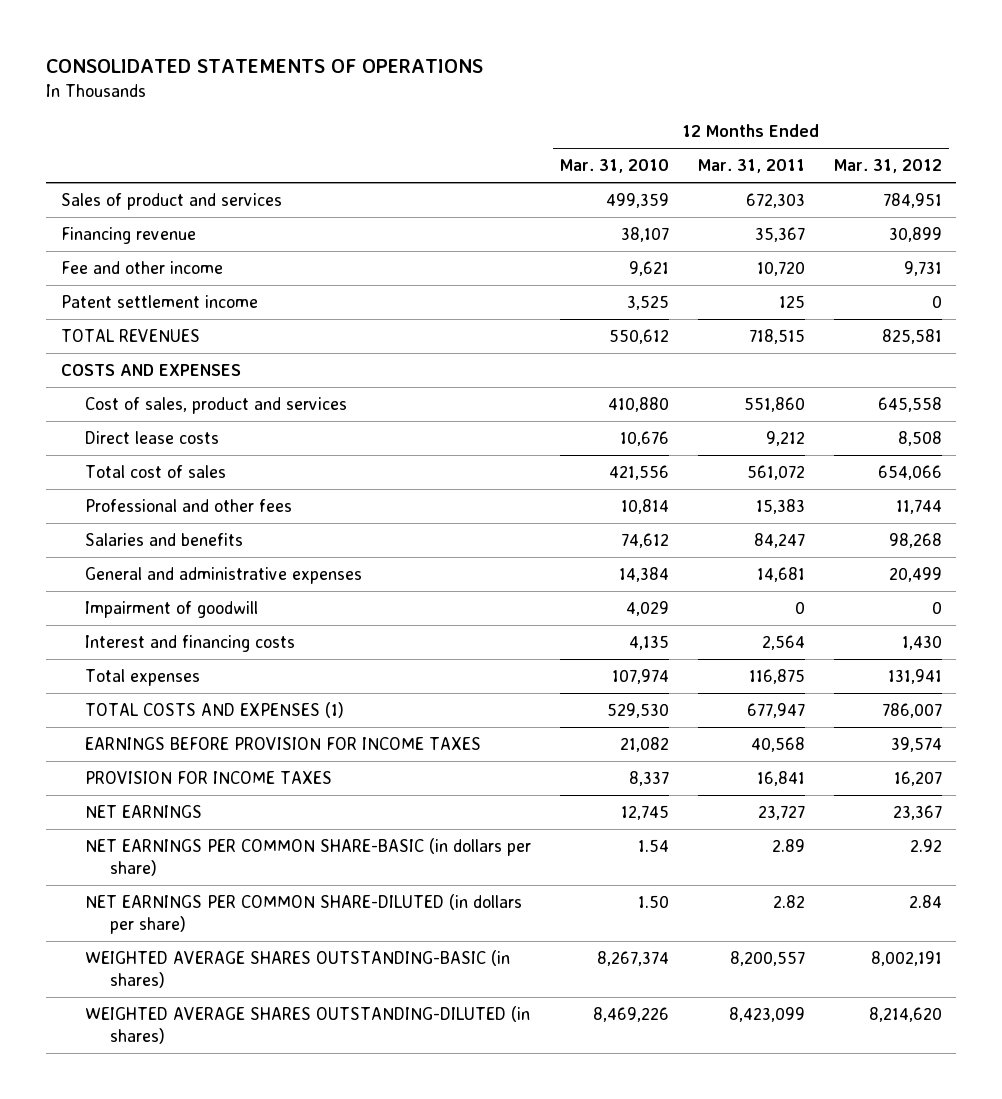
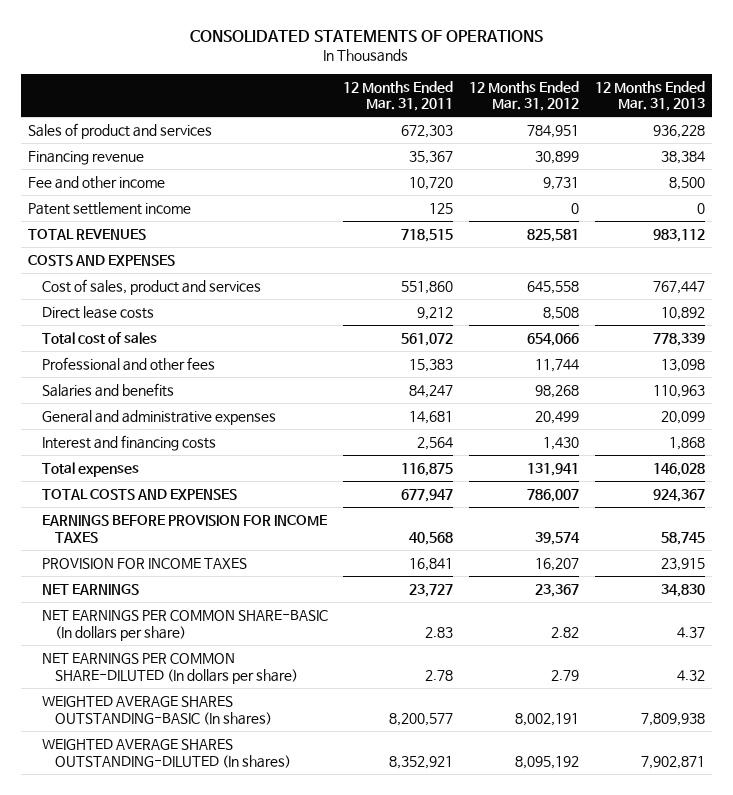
[560,159,670,174] Mar. 31, 2010 -> none
none -> [594,80,705,112] 12 Months Ended Mar. 31, 2013
[85,600,259,618] Impairment of goodwill -> none
[85,701,345,718] TOTAL COSTS AND EXPENSES (1) -> [41,489,237,501] TOTAL COSTS AND EXPENSES
[85,837,532,876] NET EARNINGS PER COMMON SHARE-BASIC (in dollars per share) -> [41,610,328,641] NET EARNINGS PER COMMON SHARE-BASIC (In dollars per share)
[771,838,805,852] 2.89 -> [425,626,454,638] 2.83
[909,838,942,852] 2.92 -> [550,626,579,638] 2.82
[85,893,523,934] NET EARNINGS PER COMMON SHARE-DILUTED (in dollars per share) -> [41,653,298,684] NET EARNINGS PER COMMON SHARE-DILUTED (In dollars per share)
[772,894,805,908] 2.82 -> [425,669,454,681] 2.78
[908,894,942,908] 2.84 -> [550,669,579,681] 2.79
[85,949,511,988] WEIGHTED AVERAGE SHARES OUTSTANDING-BASIC (in shares) -> [41,696,272,725] WEIGHTED AVERAGE SHARES OUTSTANDING-BASIC (In shares)
[729,950,805,966] 8,200,557 -> [389,712,454,726] 8,200,577
[85,1005,531,1044] WEIGHTED AVERAGE SHARES OUTSTANDING-DILUTED (in shares) -> [41,739,291,768] WEIGHTED AVERAGE SHARES OUTSTANDING-DILUTED (In shares)
[728,1006,805,1022] 8,423,099 -> [389,755,454,769] 8,352,921
[868,1006,942,1022] 8,214,620 -> [514,755,579,769] 8,095,192

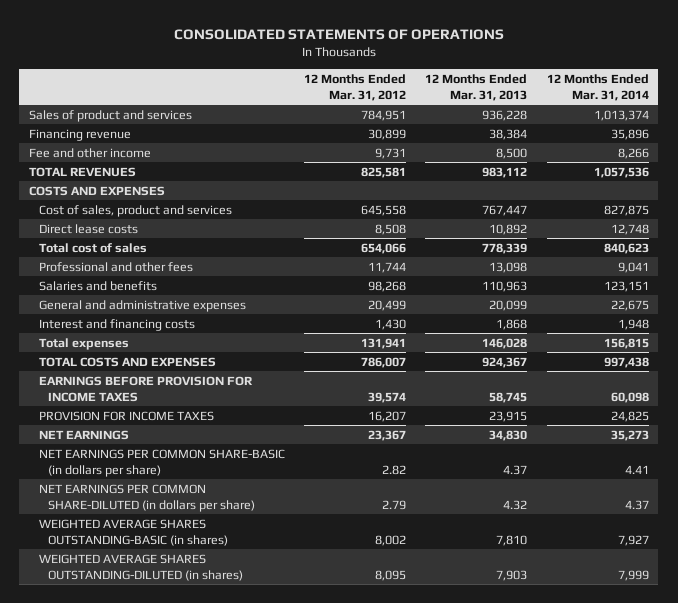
[343,80,454,112] 12 Months Ended Mar. 31, 2011 -> none
none -> [546,73,649,101] 12 Months Ended Mar. 31, 2014
[28,202,192,216] Patent settlement income -> none
[41,610,328,641] NET EARNINGS PER COMMON SHARE-BASIC (In dollars per share) -> [38,448,285,477] NET EARNINGS PER COMMON SHARE-BASIC (in dollars per share)
[41,653,298,684] NET EARNINGS PER COMMON SHARE-DILUTED (In dollars per share) -> [38,483,256,512] NET EARNINGS PER COMMON SHARE-DILUTED (in dollars per share)
[41,696,272,725] WEIGHTED AVERAGE SHARES OUTSTANDING-BASIC (In shares) -> [38,518,229,546] WEIGHTED AVERAGE SHARES OUTSTANDING-BASIC (in shares)
[514,712,579,726] 8,002,191 -> [374,534,406,546] 8,002
[640,712,705,726] 7,809,938 -> [496,534,528,546] 7,810
[41,739,291,768] WEIGHTED AVERAGE SHARES OUTSTANDING-DILUTED (In shares) -> [38,553,244,581] WEIGHTED AVERAGE SHARES OUTSTANDING-DILUTED (in shares)
[514,755,579,769] 8,095,192 -> [374,569,406,581] 8,095
[640,755,705,769] 7,902,871 -> [496,569,528,581] 7,903

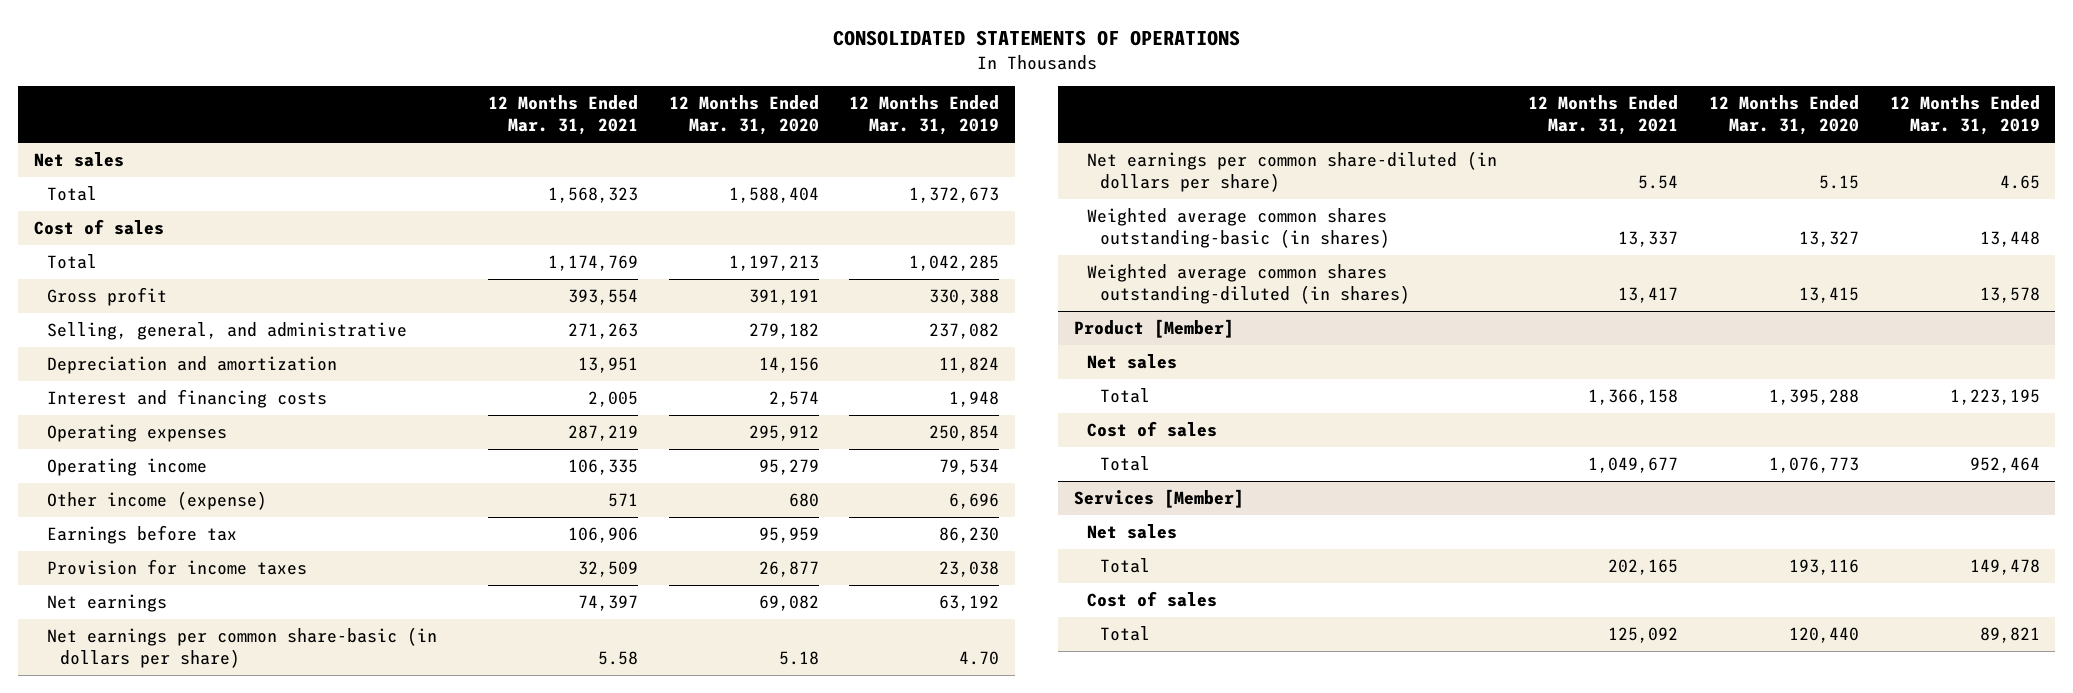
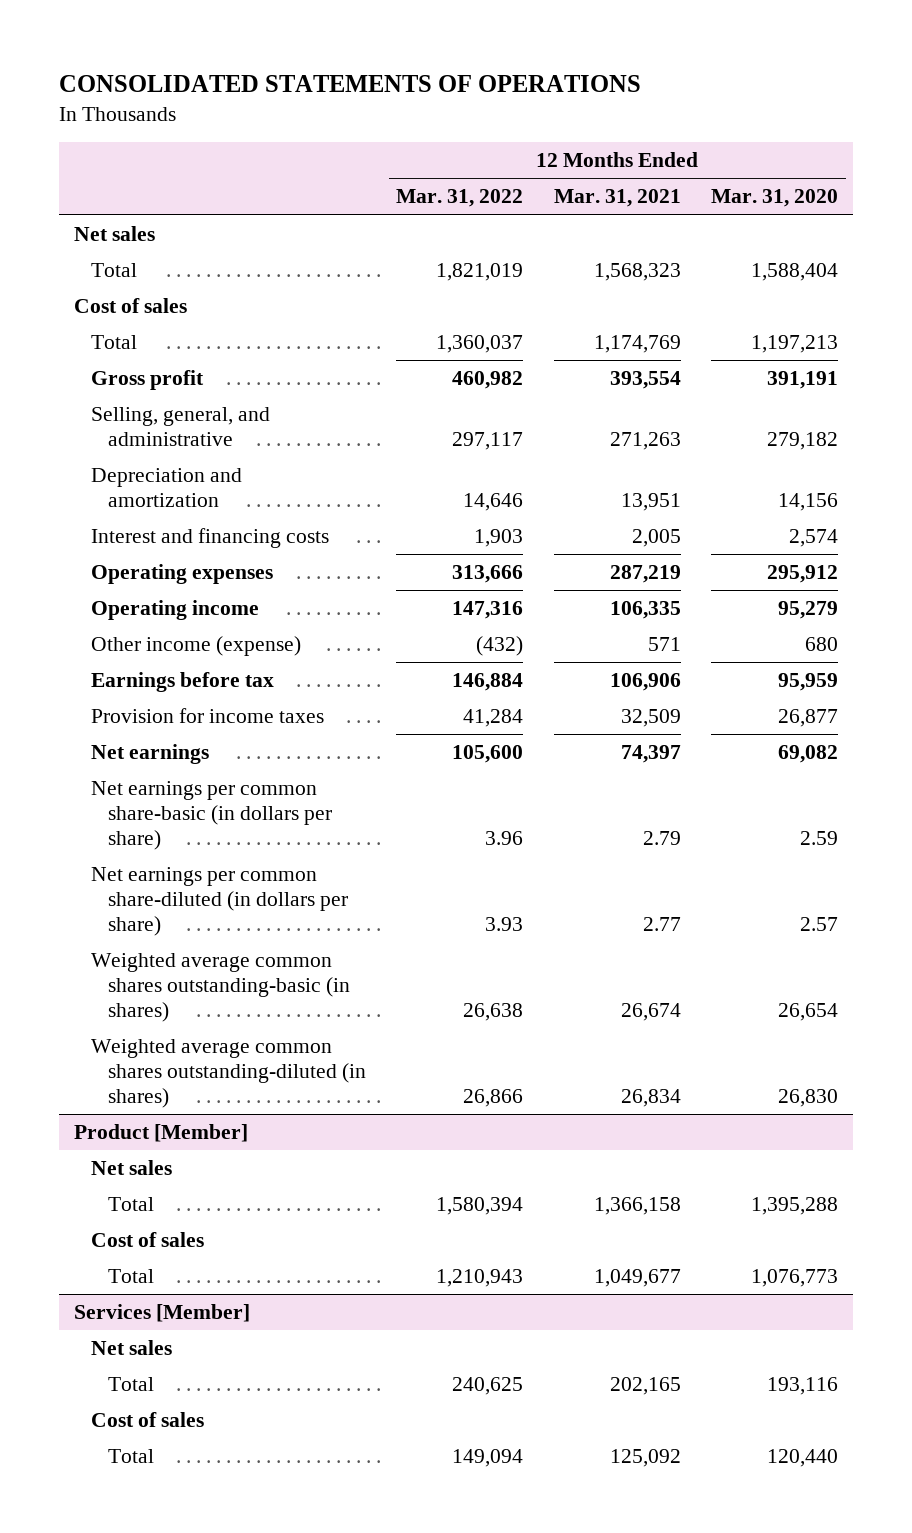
[849,95,1000,136] 12 Months Ended Mar. 31, 2019 -> none
none -> [396,189,524,208] Mar. 31, 2022
[597,651,638,666] 5.58 -> [642,830,681,845] 2.79
[778,651,819,666] 5.18 -> [800,830,839,845] 2.59
[1637,175,1678,190] 5.54 -> [642,916,681,931] 2.77
[1818,175,1859,190] 5.15 -> [800,916,839,931] 2.57
[1617,231,1678,248] 13,337 -> [620,1002,681,1021] 26,674
[1798,231,1859,248] 13,327 -> [778,1002,839,1021] 26,654
[1617,287,1678,304] 13,417 -> [620,1088,681,1107] 26,834
[1798,287,1859,304] 13,415 -> [778,1088,839,1107] 26,830

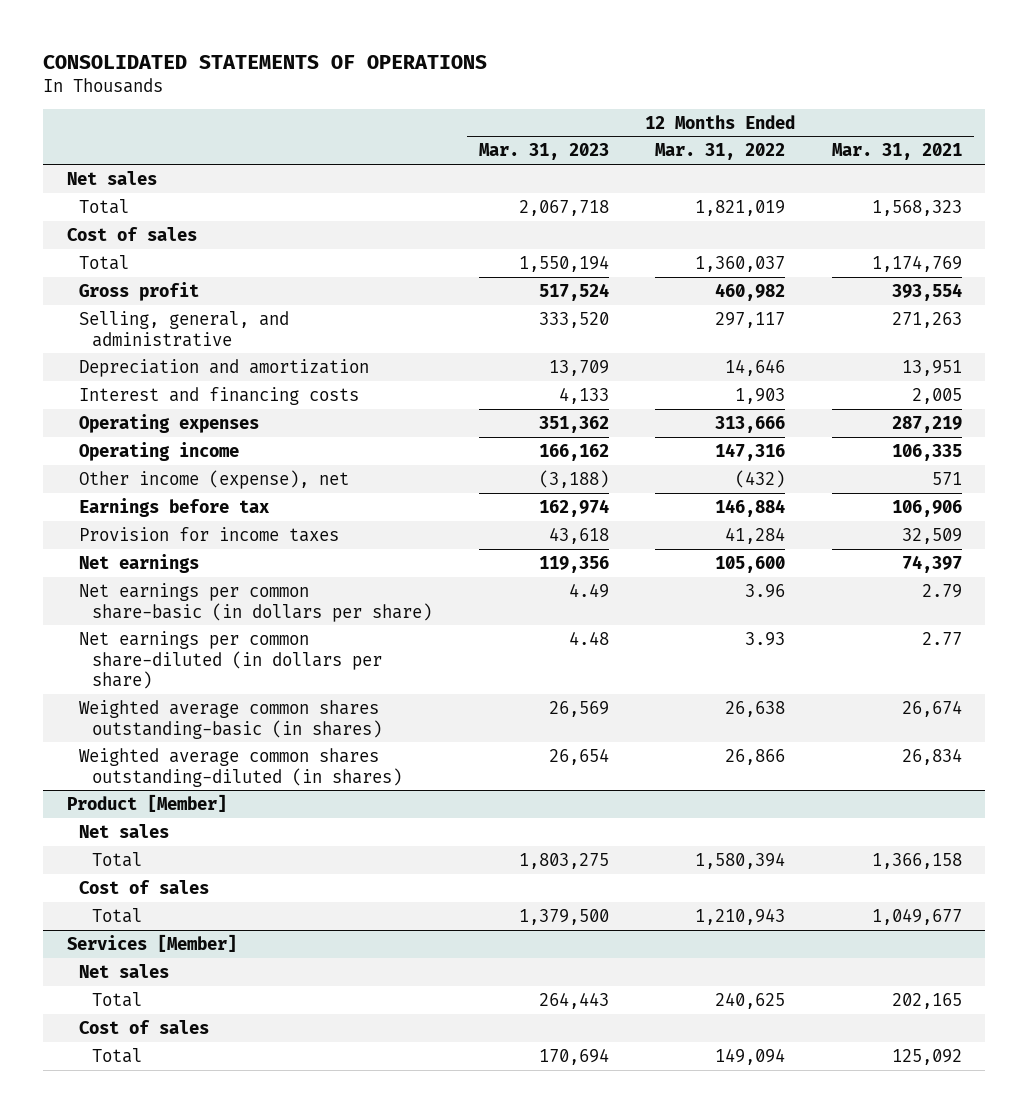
[711,189,839,208] Mar. 31, 2020 -> none
none -> [478,143,609,161] Mar. 31, 2023
[90,636,301,657] Other income (expense) -> [79,469,350,489] Other income (expense), net

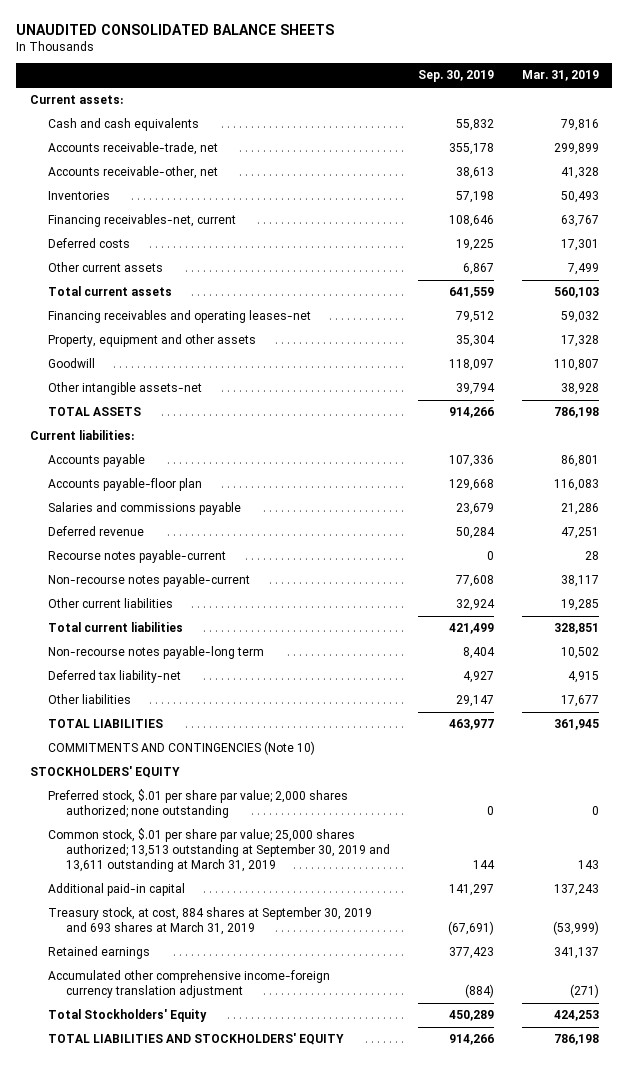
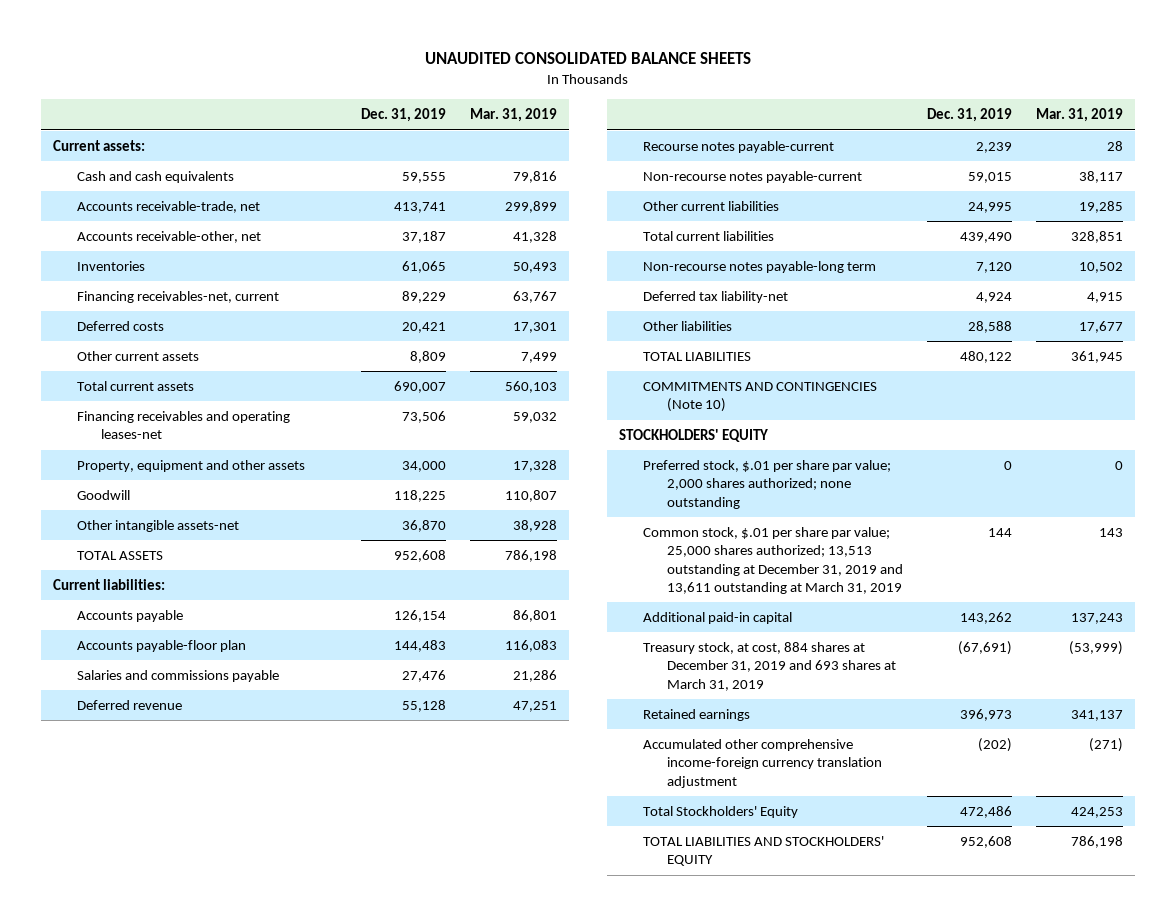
[417,70,494,83] Sep. 30, 2019 -> none
none -> [360,108,446,123] Dec. 31, 2019
[47,828,390,873] Common stock, $.01 per share par value; 25,000 shares authorized; 13,513 outstanding at September 30, 2019 and 13,611 outstanding at March 31, 2019 -> [642,526,903,594] Common stock, $.01 per share par value; 25,000 shares authorized; 13,513 outstanding at December 31, 2019 and 13,611 outstanding at March 31, 2019
[47,907,372,936] Treasury stock, at cost, 884 shares at September 30, 2019 and 693 shares at March 31, 2019 -> [642,641,896,691] Treasury stock, at cost, 884 shares at December 31, 2019 and 693 shares at March 31, 2019

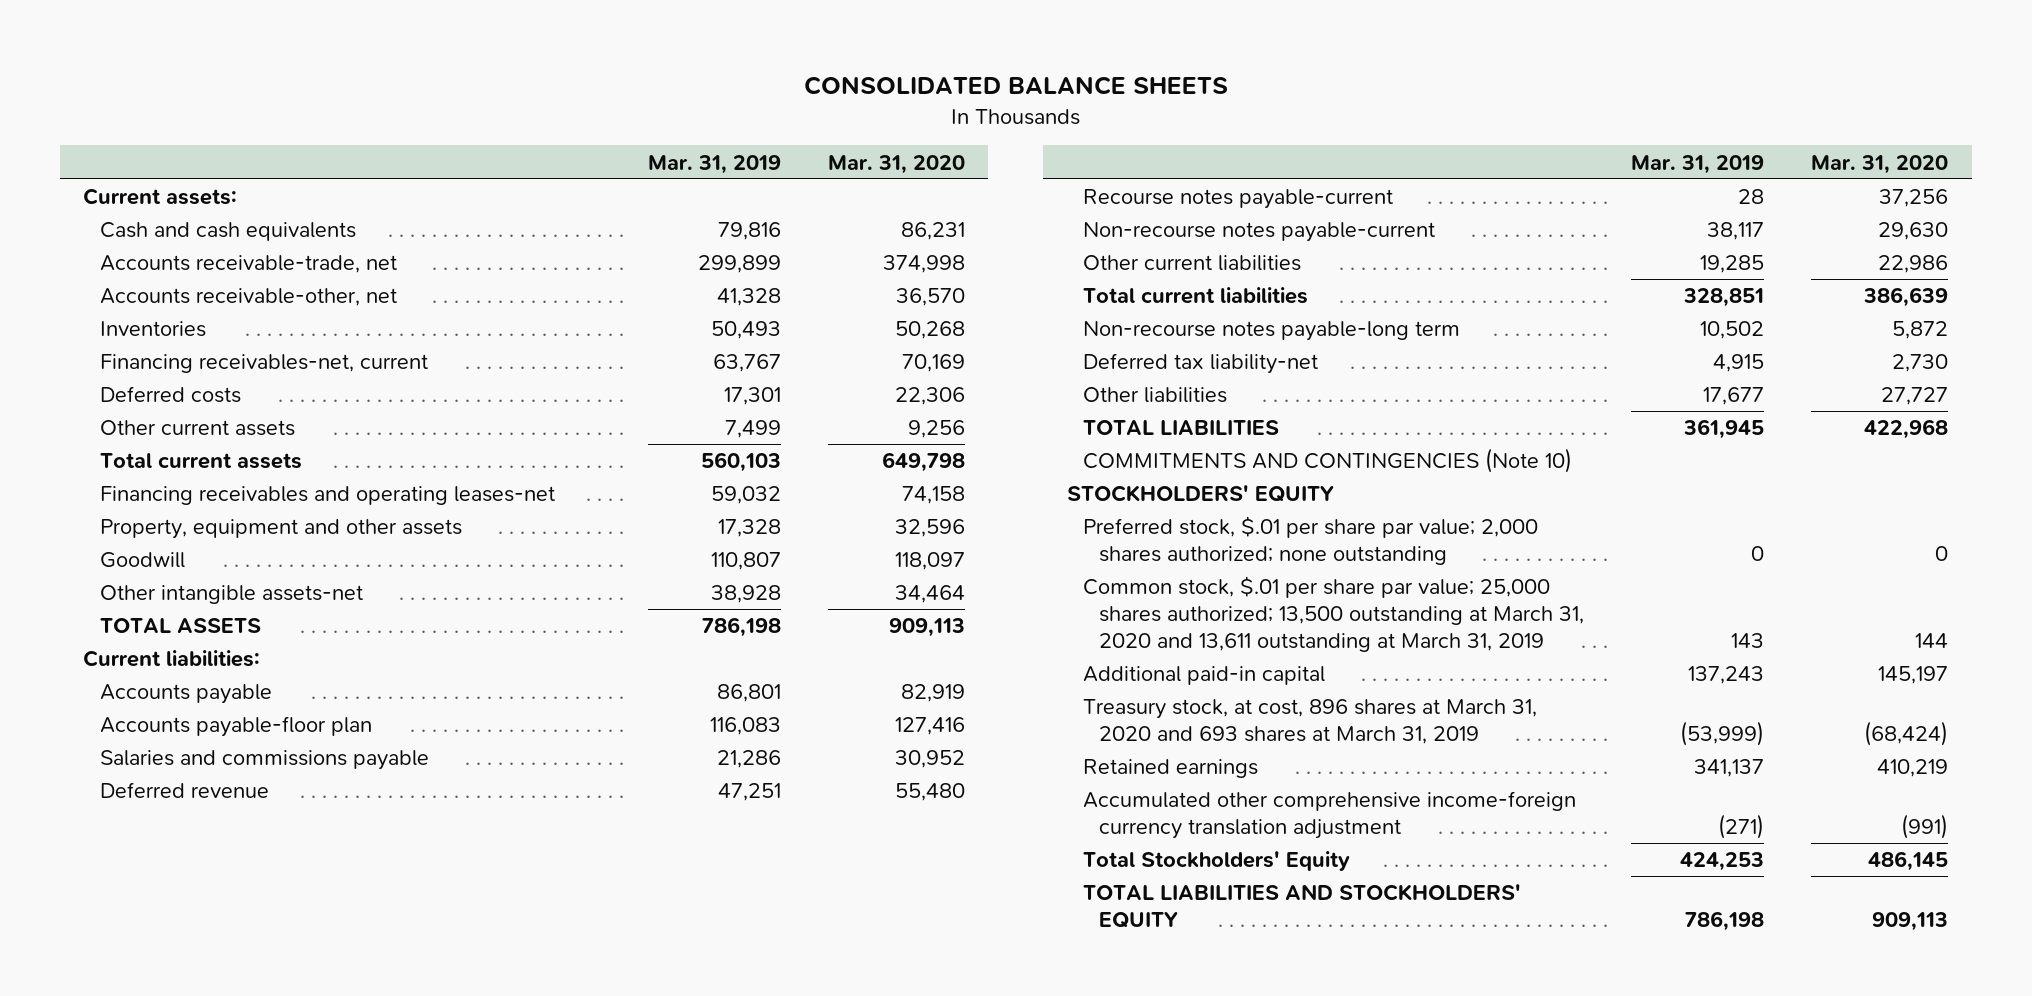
[424,52,751,65] UNAUDITED CONSOLIDATED BALANCE SHEETS -> [803,75,1228,95] CONSOLIDATED BALANCE SHEETS
[360,108,446,123] Dec. 31, 2019 -> none
none -> [827,154,965,174] Mar. 31, 2020
[642,526,903,594] Common stock, $.01 per share par value; 25,000 shares authorized; 13,513 outstanding at December 31, 2019 and 13,611 outstanding at March 31, 2019 -> [1082,576,1585,653] Common stock, $.01 per share par value; 25,000 shares authorized; 13,500 outstanding at March 31, 2020 and 13,611 outstanding at March 31, 2019
[642,641,896,691] Treasury stock, at cost, 884 shares at December 31, 2019 and 693 shares at March 31, 2019 -> [1082,699,1537,745] Treasury stock, at cost, 896 shares at March 31, 2020 and 693 shares at March 31, 2019

